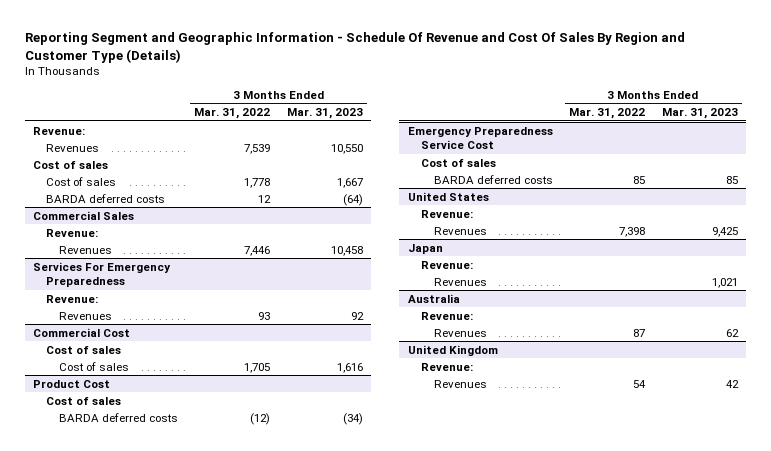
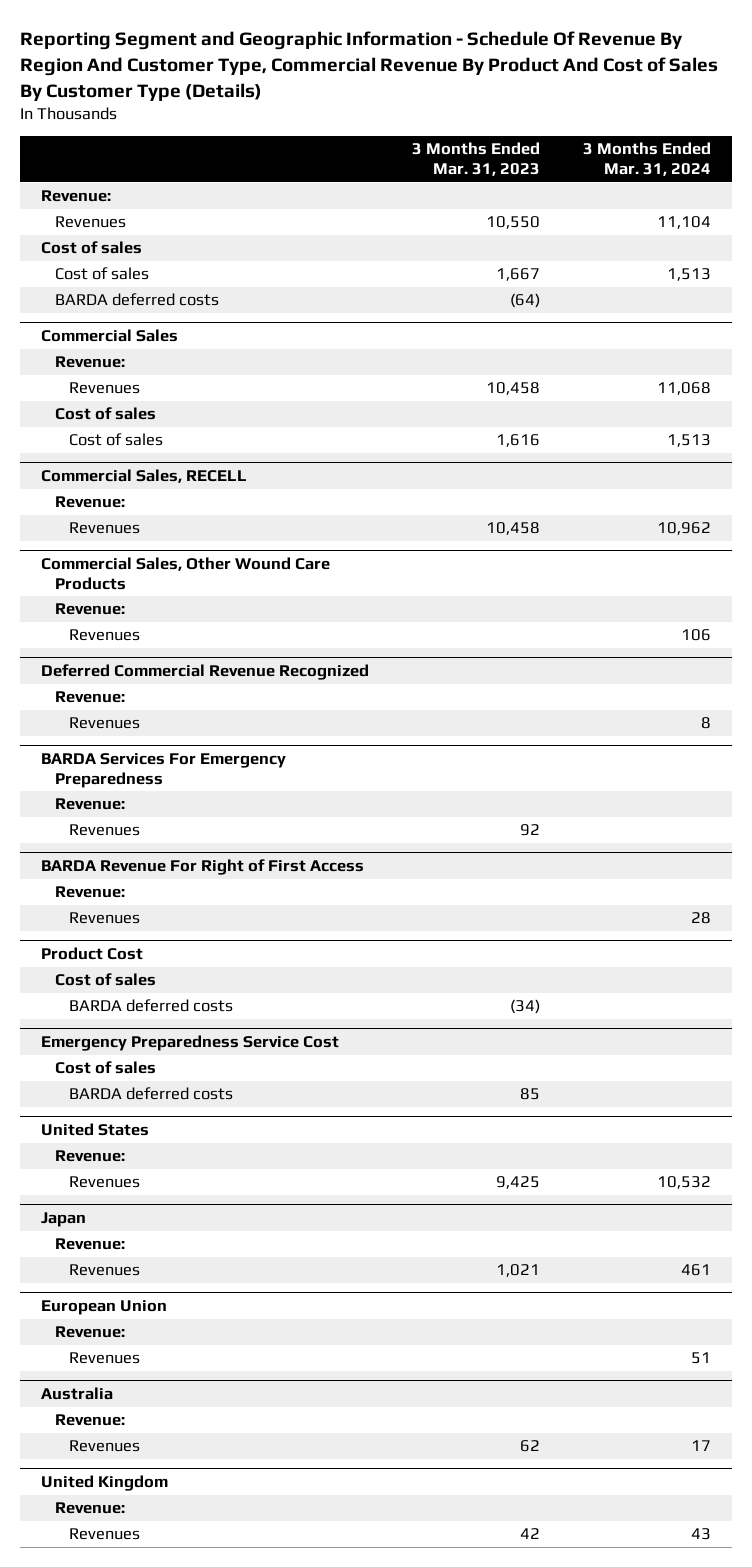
[24,32,685,63] Reporting Segment and Geographic Information - Schedule Of Revenue and Cost Of Sales By Region and Customer Type (Details) -> [19,31,718,101] Reporting Segment and Geographic Information - Schedule Of Revenue By Region And Customer Type, Commercial Revenue By Product And Cost of Sales By Customer Type (Details)
[194,108,271,120] Mar. 31, 2022 -> none
none -> [582,142,711,176] 3 Months Ended Mar. 31, 2024
[32,261,171,288] Services For Emergency Preparedness -> none
[45,294,98,303] Revenue: -> none
[58,311,112,320] Revenues -> none
[32,327,130,337] Commercial Cost -> none
none -> [41,469,248,484] Commercial Sales, RECELL
none -> [55,496,126,509] Revenue:
none -> [69,522,141,535] Revenues
none -> [41,557,331,590] Commercial Sales, Other Wound Care Products
none -> [55,603,126,616] Revenue:
none -> [69,629,141,642] Revenues
none -> [41,664,370,681] Deferred Commercial Revenue Recognized
none -> [55,691,126,704] Revenue:
none -> [69,717,141,730] Revenues
none -> [41,753,287,788] BARDA Services For Emergency Preparedness
none -> [55,798,126,811] Revenue:
none -> [69,824,141,837] Revenues
none -> [41,859,365,876] BARDA Revenue For Right of First Access
none -> [55,886,126,899] Revenue:
none -> [69,912,141,925] Revenues
none -> [41,1300,168,1316] European Union
none -> [55,1326,126,1339] Revenue:
none -> [69,1352,141,1365] Revenues

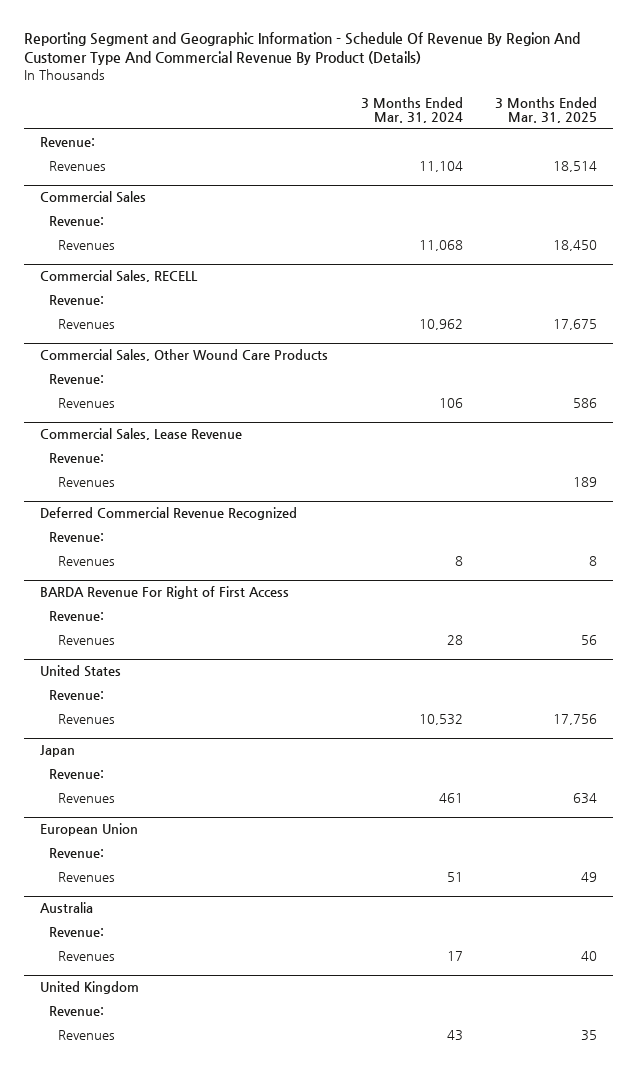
[19,31,718,101] Reporting Segment and Geographic Information - Schedule Of Revenue By Region And Customer Type, Commercial Revenue By Product And Cost of Sales By Customer Type (Details) -> [23,31,580,65] Reporting Segment and Geographic Information - Schedule Of Revenue By Region And Customer Type And Commercial Revenue By Product (Details)
[411,142,540,176] 3 Months Ended Mar. 31, 2023 -> none
none -> [495,97,598,124] 3 Months Ended Mar. 31, 2025
[41,241,143,255] Cost of sales -> none
[55,267,150,281] Cost of sales -> none
[55,293,220,307] BARDA deferred costs -> none
[55,407,157,421] Cost of sales -> none
[69,433,164,447] Cost of sales -> none
none -> [40,428,243,441] Commercial Sales, Lease Revenue
none -> [49,453,105,464] Revenue:
none -> [57,477,115,488] Revenues
[41,753,287,788] BARDA Services For Emergency Preparedness -> none
[55,798,126,811] Revenue: -> none
[69,824,141,837] Revenues -> none
[41,947,144,961] Product Cost -> none
[55,973,157,987] Cost of sales -> none
[69,999,234,1013] BARDA deferred costs -> none
[41,1035,340,1052] Emergency Preparedness Service Cost -> none
[55,1061,157,1075] Cost of sales -> none
[69,1087,234,1101] BARDA deferred costs -> none

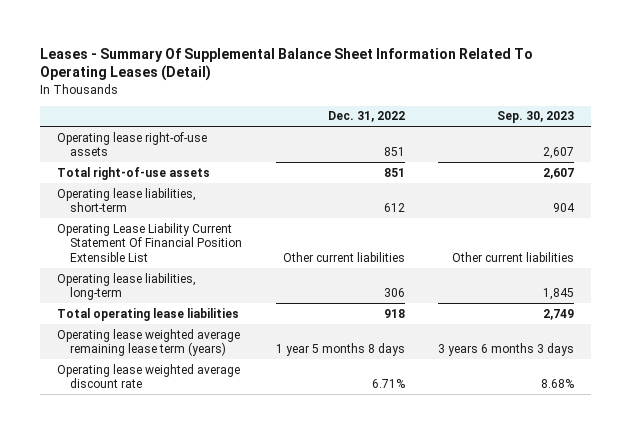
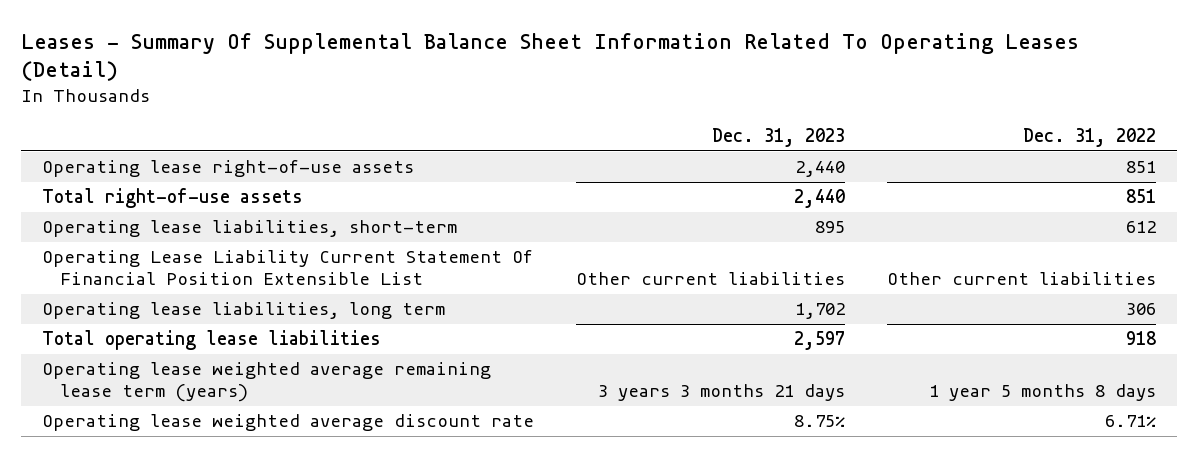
[497,111,575,124] Sep. 30, 2023 -> none
none -> [711,128,845,148] Dec. 31, 2023
[56,272,196,301] Operating lease liabilities, long-term -> [41,302,445,320] Operating lease liabilities, long term

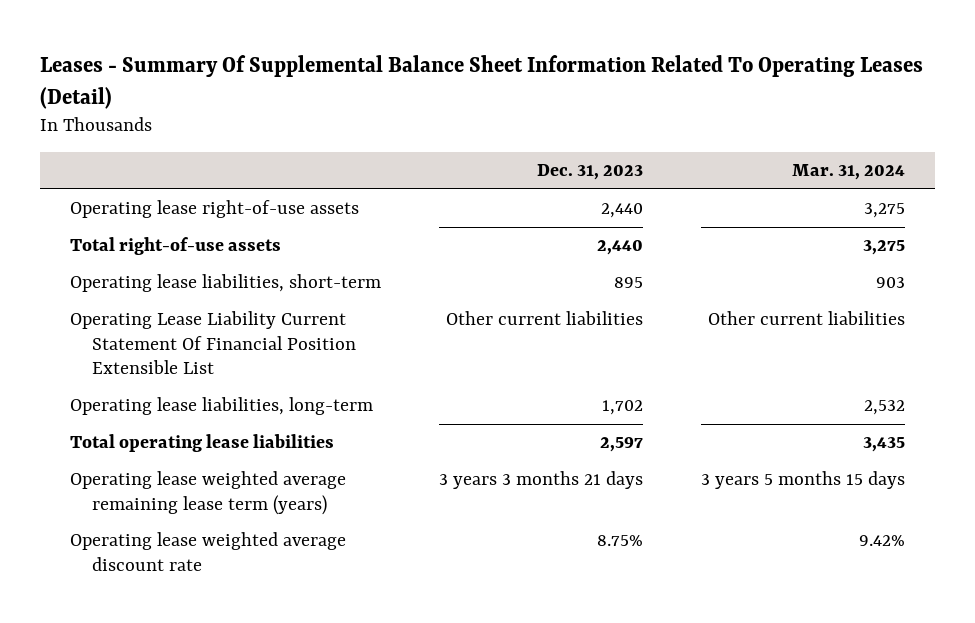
[1022,128,1156,148] Dec. 31, 2022 -> none
none -> [792,163,906,180] Mar. 31, 2024
[41,302,445,320] Operating lease liabilities, long term -> [69,397,373,416] Operating lease liabilities, long-term

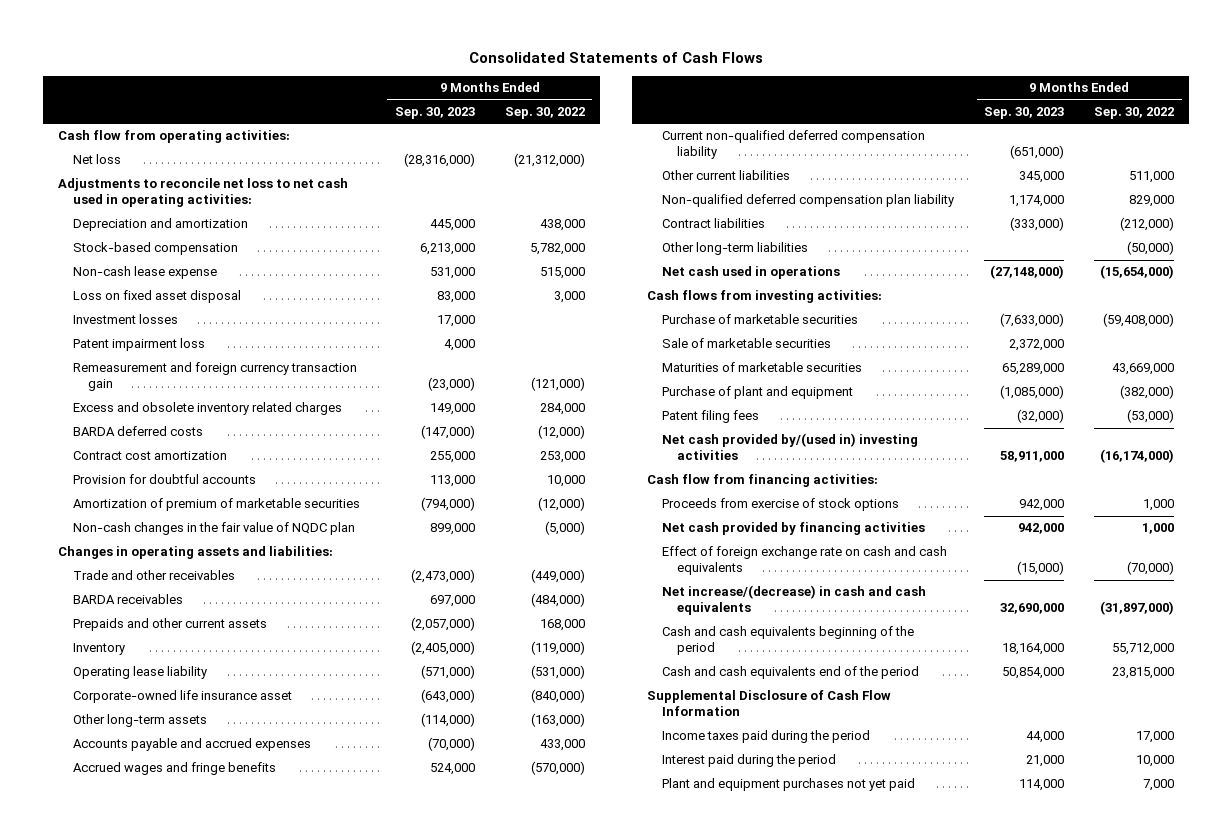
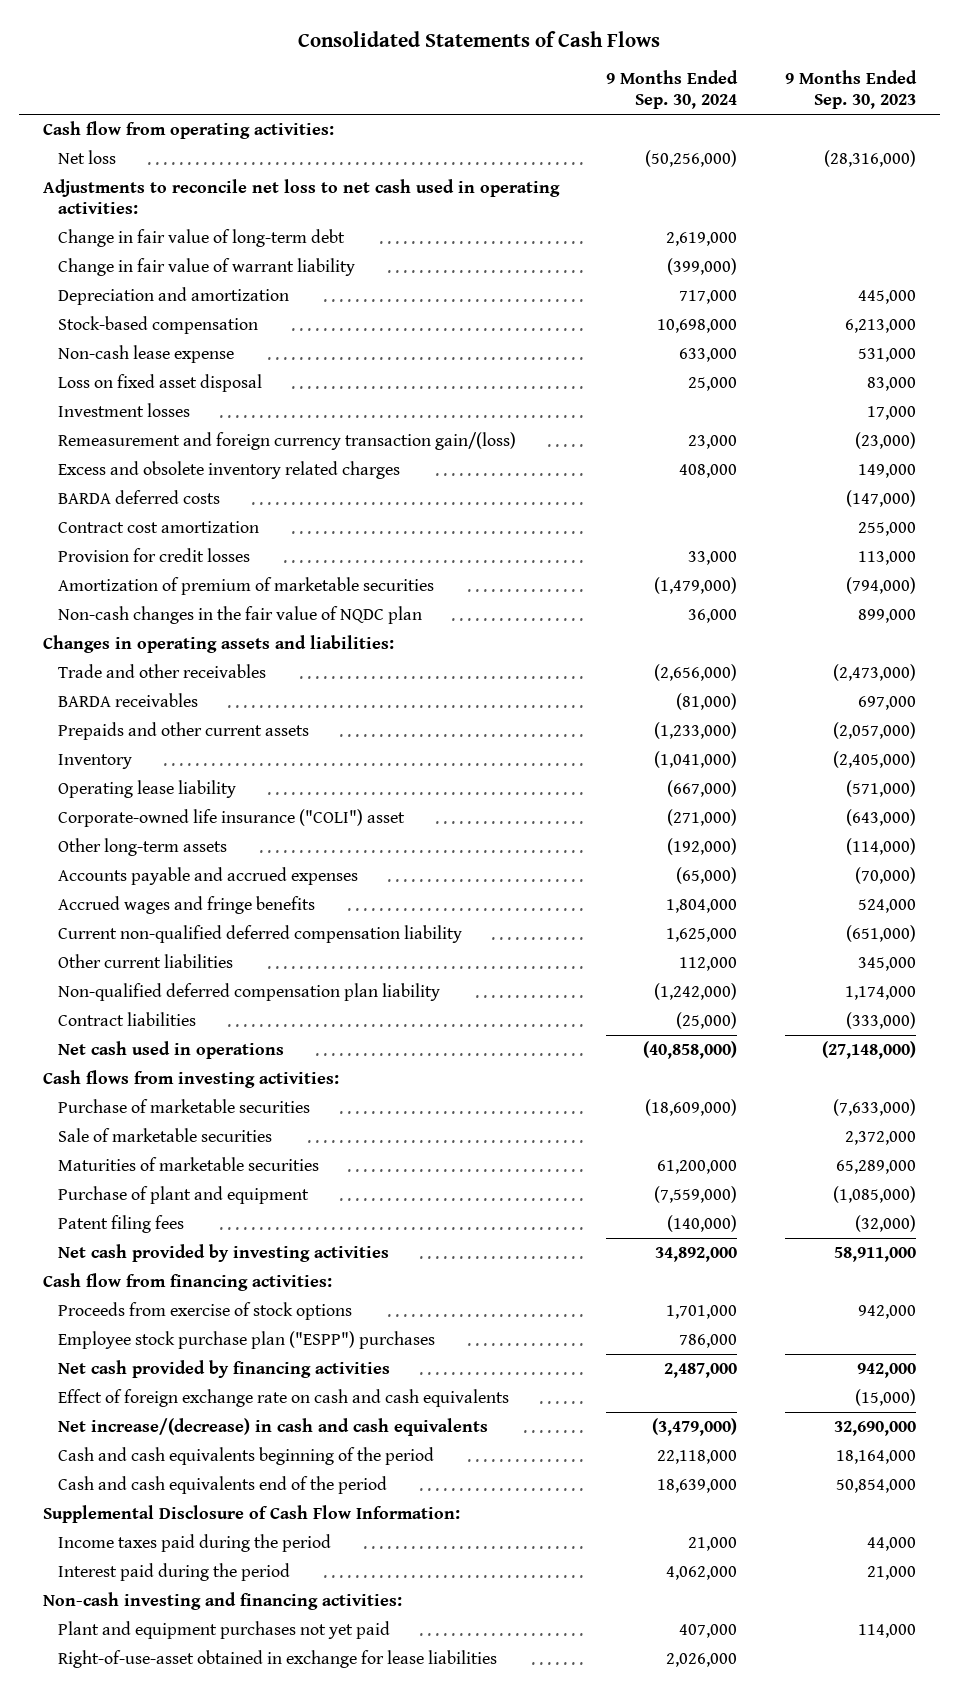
[504,107,585,120] Sep. 30, 2022 -> none
none -> [606,70,739,110] 9 Months Ended Sep. 30, 2024
none -> [57,229,345,248] Change in fair value of long-term debt
none -> [57,258,355,277] Change in fair value of warrant liability
[72,338,205,352] Patent impairment loss -> none
[72,362,357,392] Remeasurement and foreign currency transaction gain -> [57,432,516,451] Remeasurement and foreign currency transaction gain/(loss)
[72,474,256,485] Provision for doubtful accounts -> [57,548,250,563] Provision for credit losses
[72,690,292,704] Corporate-owned life insurance asset -> [57,809,405,828] Corporate-owned life insurance ("COLI") asset
[662,242,809,256] Other long-term liabilities -> none
[662,433,919,461] Net cash provided by/(used in) investing activities -> [57,1244,389,1263] Net cash provided by investing activities
none -> [57,1331,435,1350] Employee stock purchase plan ("ESPP") purchases
[647,690,892,717] Supplemental Disclosure of Cash Flow Information -> [42,1505,460,1524] Supplemental Disclosure of Cash Flow Information:
none -> [42,1592,402,1611] Non-cash investing and financing activities:
none -> [57,1650,497,1669] Right-of-use-asset obtained in exchange for lease liabilities

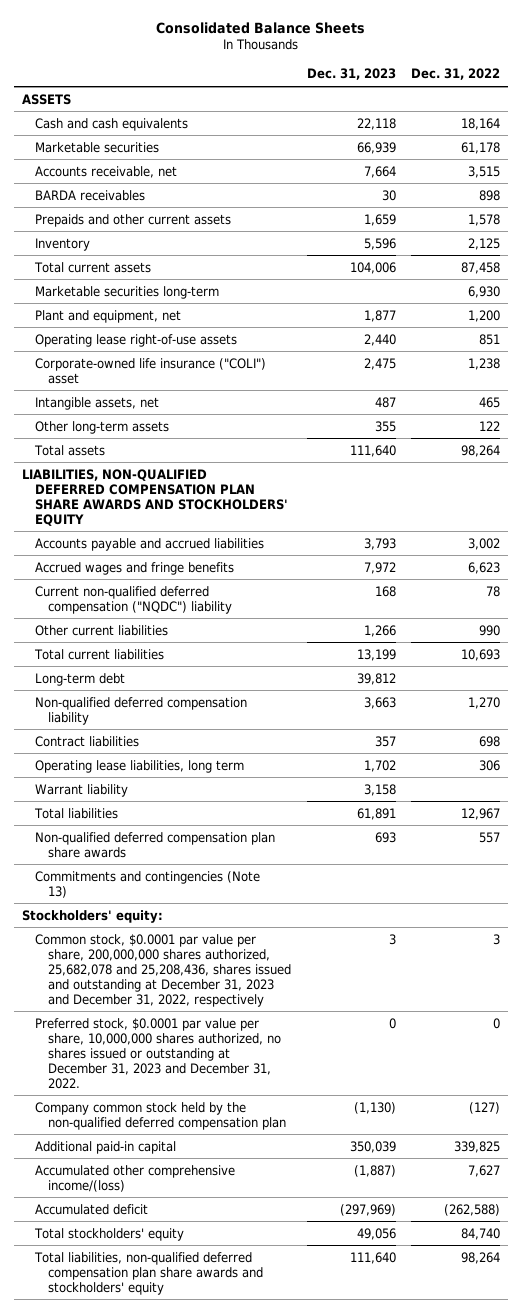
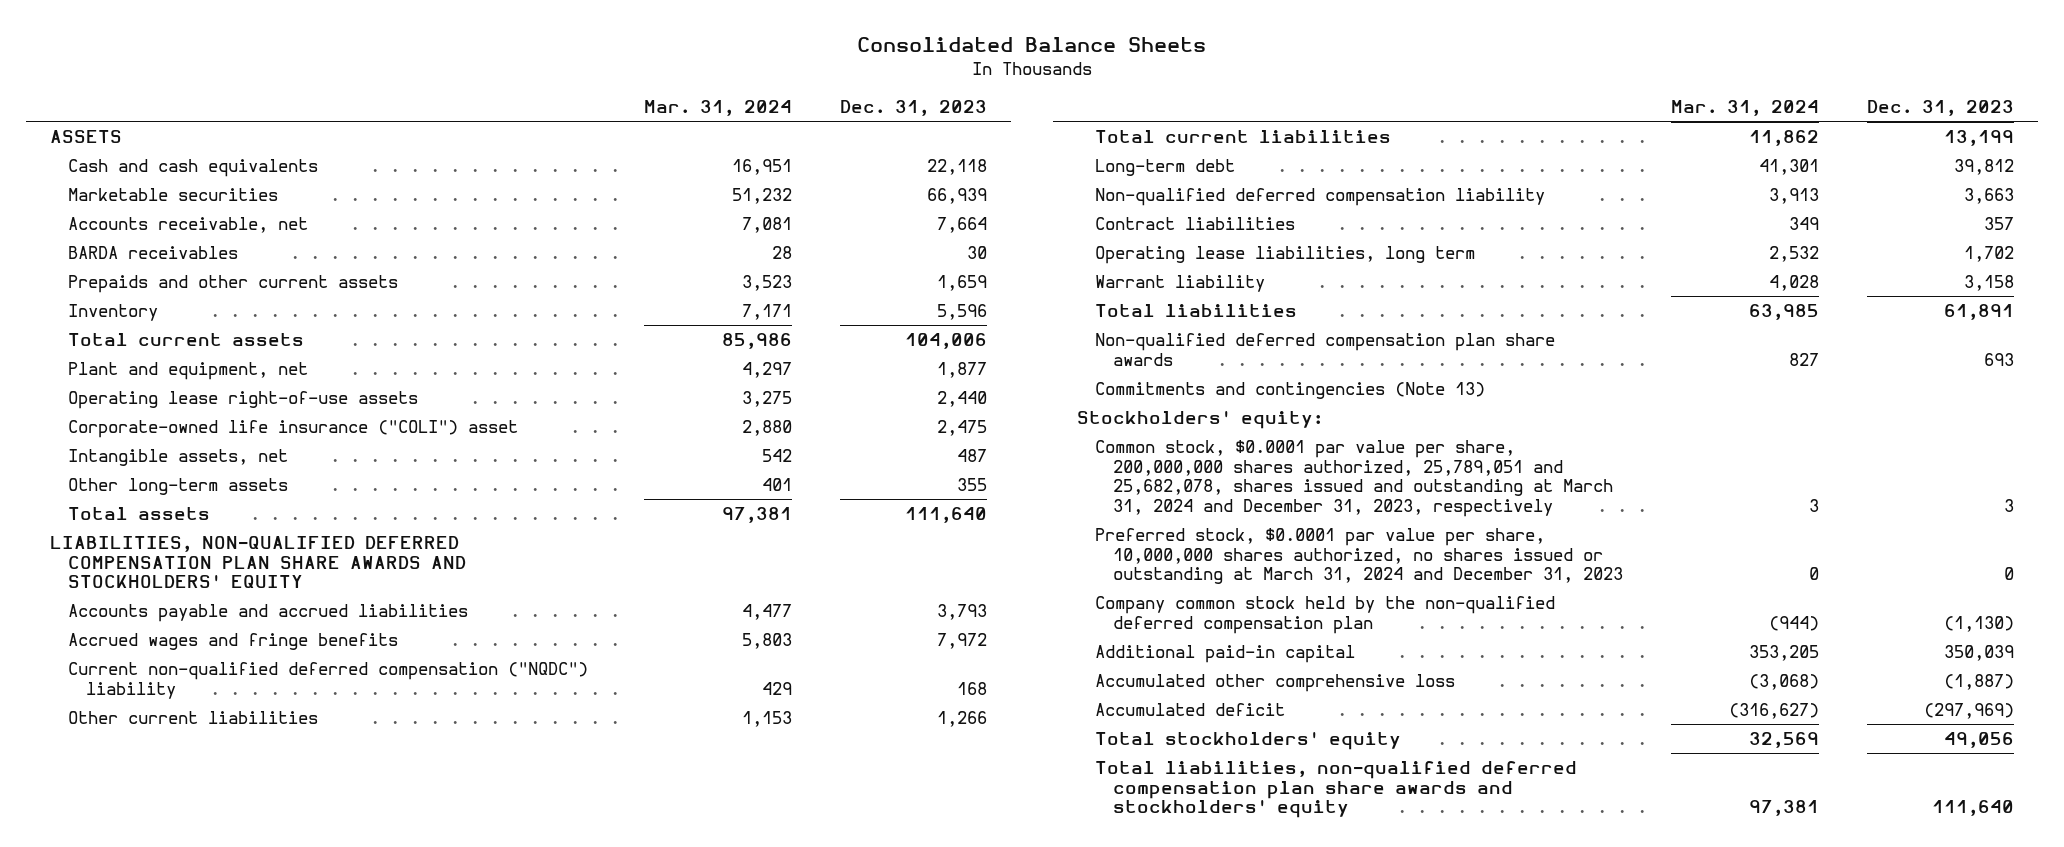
[411,68,501,81] Dec. 31, 2022 -> none
none -> [643,100,792,117] Mar. 31, 2024
[34,285,219,299] Marketable securities long-term -> none
[34,933,292,1007] Common stock, $0.0001 par value per share, 200,000,000 shares authorized, 25,682,078 and 25,208,436, shares issued and outstanding at December 31, 2023 and December 31, 2022, respectively -> [1094,440,1614,517] Common stock, $0.0001 par value per share, 200,000,000 shares authorized, 25,789,051 and 25,682,078, shares issued and outstanding at March 31, 2024 and December 31, 2023, respectively
[34,1017,282,1089] Preferred stock, $0.0001 par value per share, 10,000,000 shares authorized, no shares issued or outstanding at December 31, 2023 and December 31, 2022. -> [1094,528,1624,585] Preferred stock, $0.0001 par value per share, 10,000,000 shares authorized, no shares issued or outstanding at March 31, 2024 and December 31, 2023
[34,1164,235,1192] Accumulated other comprehensive income/(loss) -> [1094,674,1455,693] Accumulated other comprehensive loss

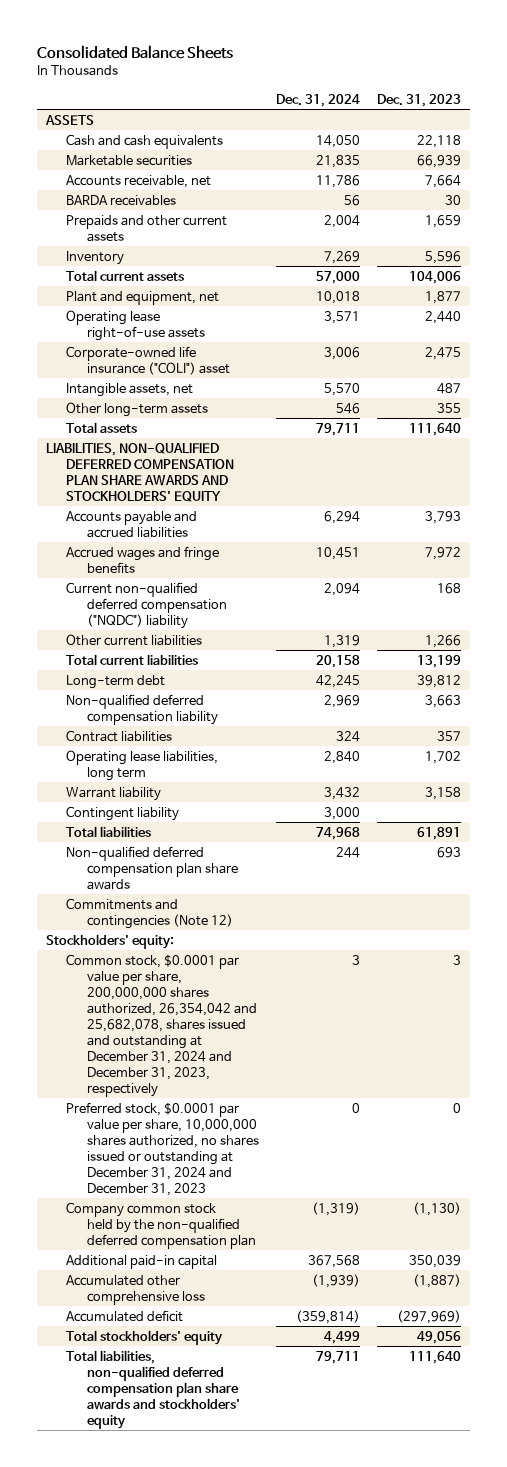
[643,100,792,117] Mar. 31, 2024 -> none
none -> [276,93,361,107] Dec. 31, 2024
none -> [66,805,180,821] Contingent liability
[1094,382,1485,400] Commitments and contingencies (Note 13) -> [66,897,233,929] Commitments and contingencies (Note 12)
[1094,440,1614,517] Common stock, $0.0001 par value per share, 200,000,000 shares authorized, 25,789,051 and 25,682,078, shares issued and outstanding at March 31, 2024 and December 31, 2023, respectively -> [66,953,257,1098] Common stock, $0.0001 par value per share, 200,000,000 shares authorized, 26,354,042 and 25,682,078, shares issued and outstanding at December 31, 2024 and December 31, 2023, respectively
[1094,528,1624,585] Preferred stock, $0.0001 par value per share, 10,000,000 shares authorized, no shares issued or outstanding at March 31, 2024 and December 31, 2023 -> [66,1101,259,1196] Preferred stock, $0.0001 par value per share, 10,000,000 shares authorized, no shares issued or outstanding at December 31, 2024 and December 31, 2023

